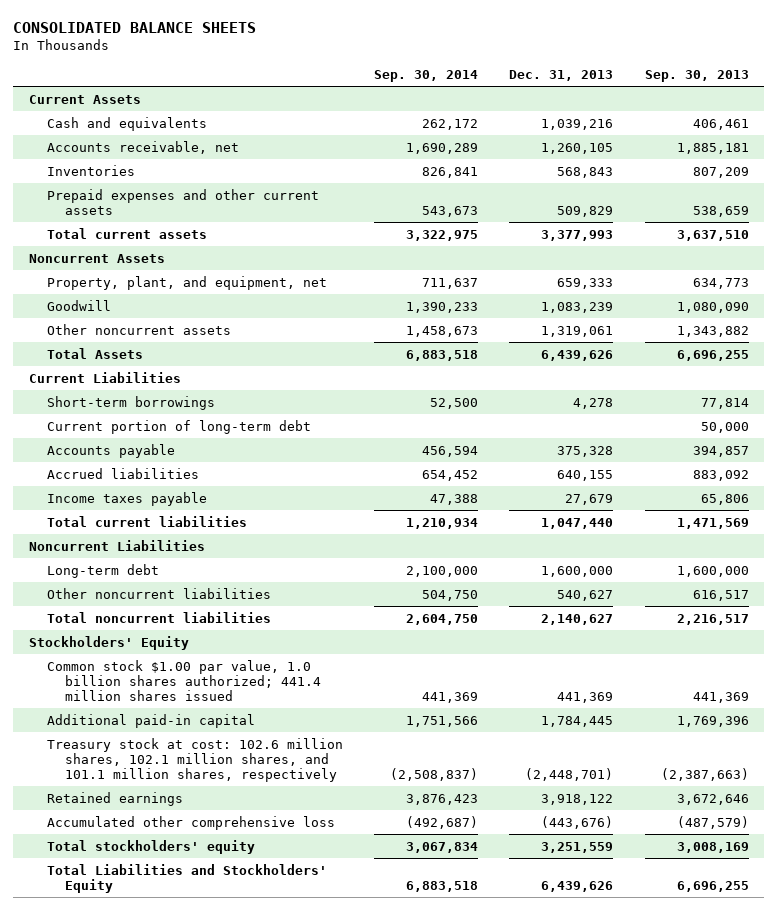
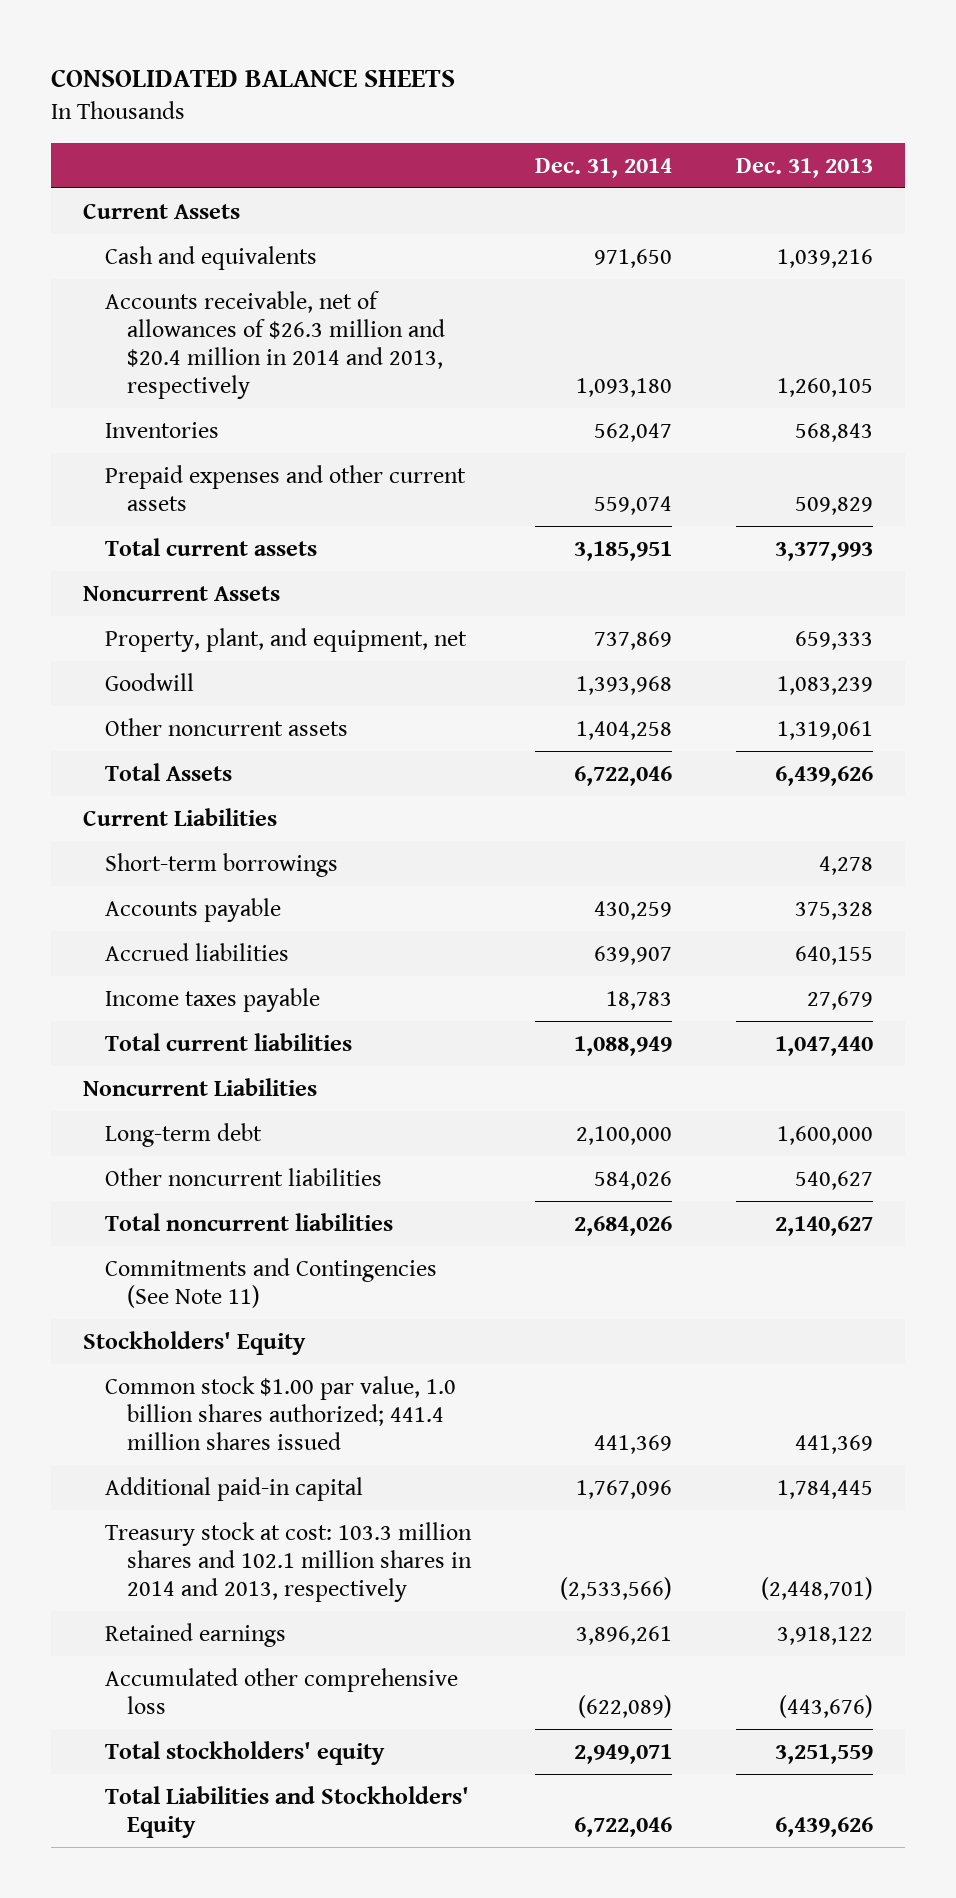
[374,70,479,83] Sep. 30, 2014 -> none
[644,70,749,83] Sep. 30, 2013 -> none
none -> [535,157,673,178] Dec. 31, 2014
[46,140,239,154] Accounts receivable, net -> [104,290,445,400] Accounts receivable, net of allowances of $26.3 million and $20.4 million in 2014 and 2013, respectively
[46,419,311,434] Current portion of long-term debt -> none
none -> [104,1257,437,1308] Commitments and Contingencies (See Note 11)
[46,737,343,782] Treasury stock at cost: 102.6 million shares, 102.1 million shares, and 101.1 million shares, respectively -> [104,1521,472,1603] Treasury stock at cost: 103.3 million shares and 102.1 million shares in 2014 and 2013, respectively

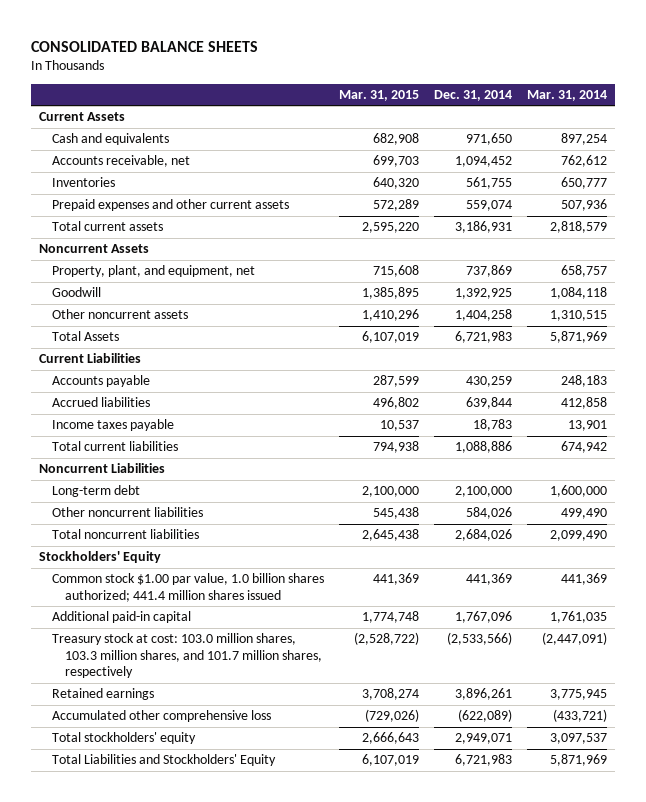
[736,157,874,178] Dec. 31, 2013 -> none
none -> [339,89,420,101] Mar. 31, 2015
none -> [527,89,608,101] Mar. 31, 2014
[104,290,445,400] Accounts receivable, net of allowances of $26.3 million and $20.4 million in 2014 and 2013, respectively -> [52,155,191,168] Accounts receivable, net
[576,378,673,398] 1,093,180 -> [455,156,513,168] 1,094,452
[594,422,673,442] 562,047 -> [466,177,513,190] 561,755
[574,540,673,561] 3,185,951 -> [455,221,513,234] 3,186,931
[576,675,673,695] 1,393,968 -> [455,288,513,300] 1,392,925
[574,765,673,786] 6,722,046 -> [455,331,513,344] 6,721,983
[104,852,338,877] Short-term borrowings -> none
[594,945,673,965] 639,907 -> [466,397,513,410] 639,844
[574,1035,673,1056] 1,088,949 -> [455,441,513,454] 1,088,886
[104,1257,437,1308] Commitments and Contingencies (See Note 11) -> none
[104,1521,472,1603] Treasury stock at cost: 103.3 million shares and 102.1 million shares in 2014 and 2013, respectively -> [52,633,323,679] Treasury stock at cost: 103.0 million shares, 103.3 million shares, and 101.7 million shares, respectively
[574,1816,673,1837] 6,722,046 -> [455,754,513,767] 6,721,983

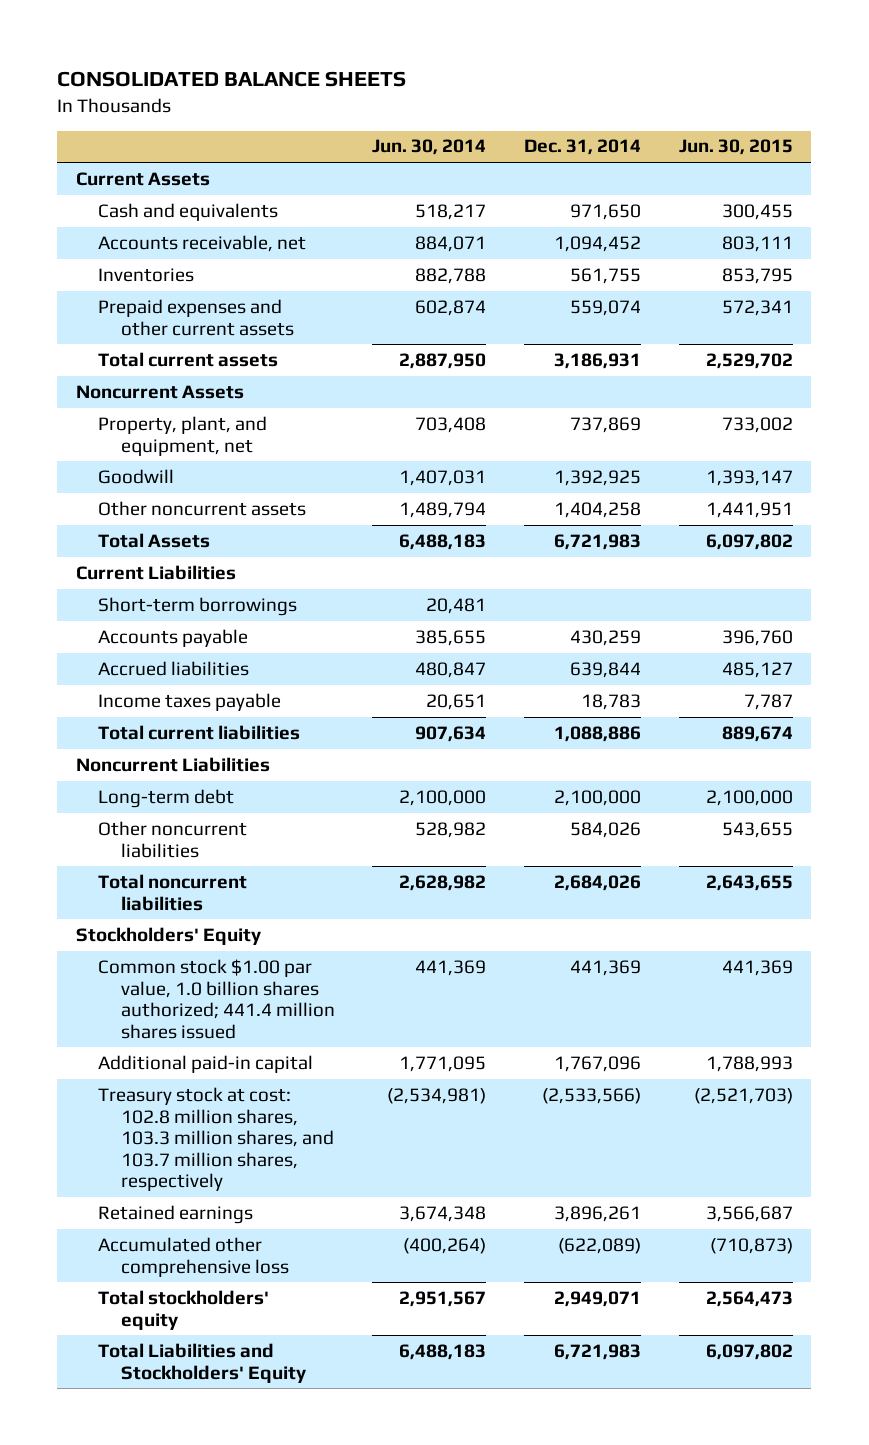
[339,89,420,101] Mar. 31, 2015 -> none
[527,89,608,101] Mar. 31, 2014 -> none
none -> [372,139,487,156] Jun. 30, 2014
none -> [678,139,793,156] Jun. 30, 2015
none -> [98,596,298,616] Short-term borrowings
[52,633,323,679] Treasury stock at cost: 103.0 million shares, 103.3 million shares, and 101.7 million shares, respectively -> [98,1086,334,1192] Treasury stock at cost: 102.8 million shares, 103.3 million shares, and 103.7 million shares, respectively

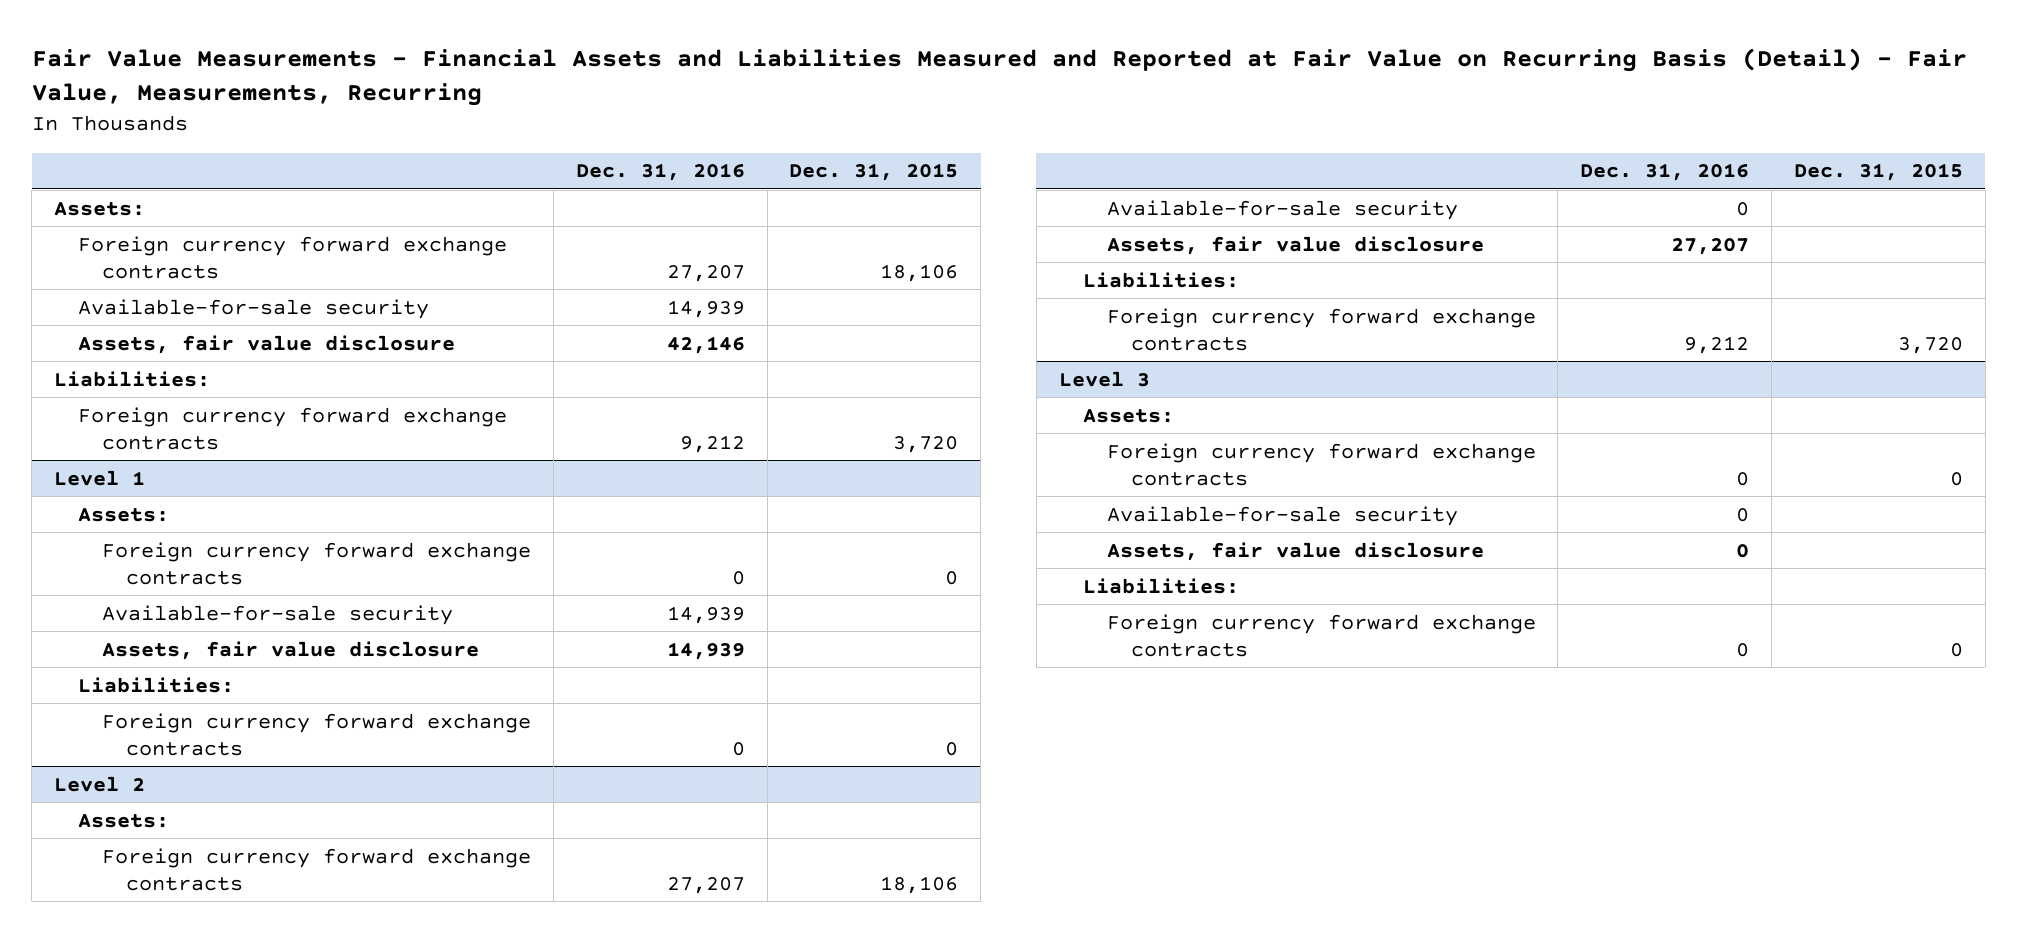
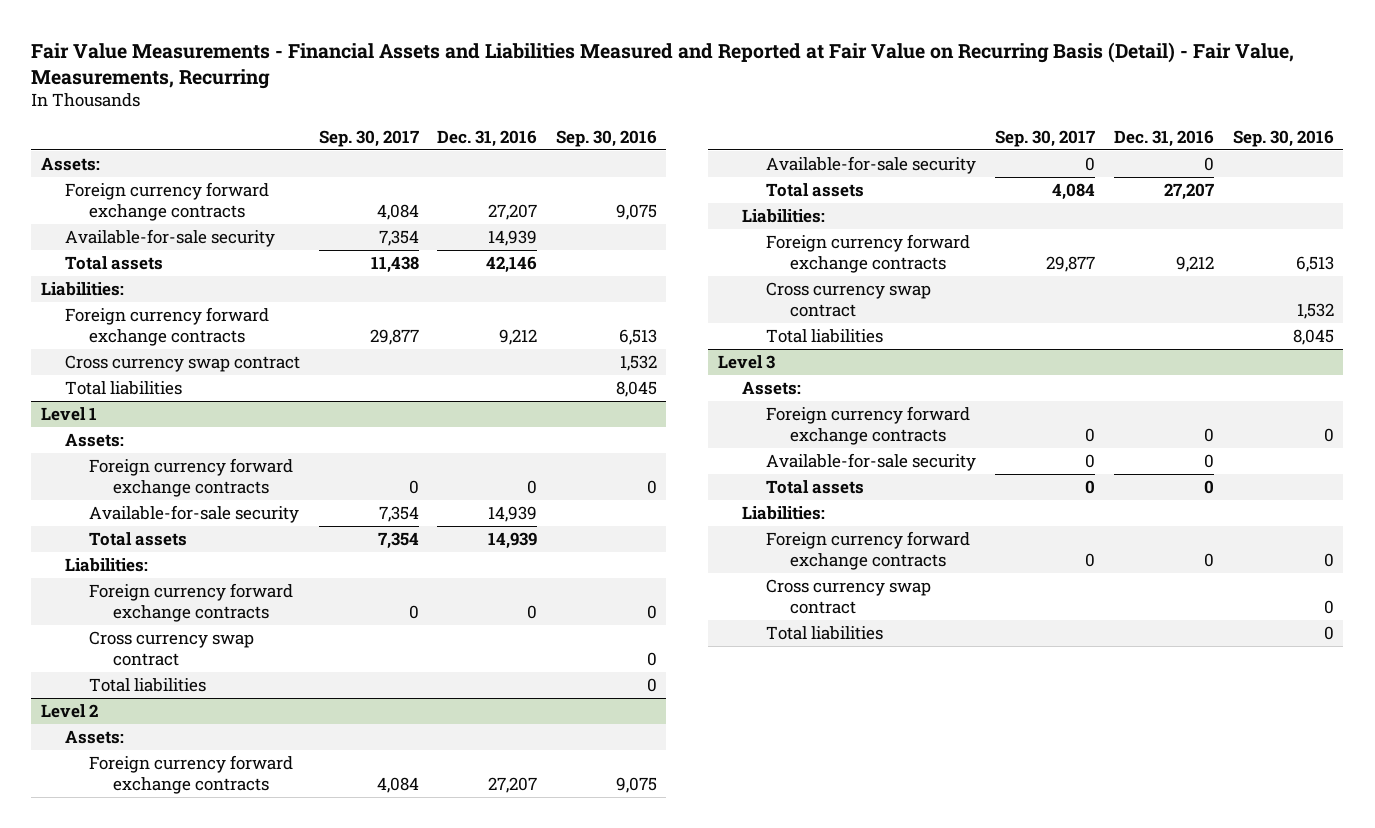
[789,163,959,182] Dec. 31, 2015 -> none
none -> [318,129,419,147] Sep. 30, 2017
none -> [555,129,657,147] Sep. 30, 2016
[77,334,455,354] Assets, fair value disclosure -> [64,256,163,271] Total assets
none -> [64,355,300,373] Cross currency swap contract
none -> [64,381,182,396] Total liabilities
[101,640,479,660] Assets, fair value disclosure -> [88,532,187,547] Total assets
none -> [88,631,254,667] Cross currency swap contract
none -> [88,678,206,693] Total liabilities
[1106,235,1484,255] Assets, fair value disclosure -> [765,183,864,198] Total assets
none -> [765,282,931,318] Cross currency swap contract
none -> [765,329,883,344] Total liabilities
[1106,541,1484,561] Assets, fair value disclosure -> [765,480,864,495] Total assets
none -> [765,579,931,615] Cross currency swap contract
none -> [765,626,883,641] Total liabilities

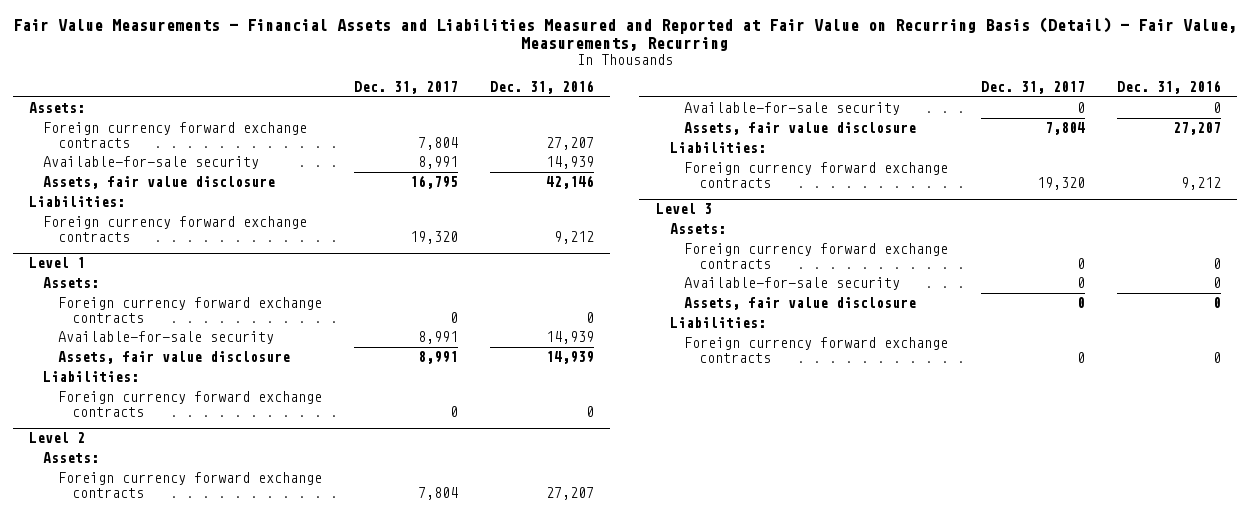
[318,129,419,147] Sep. 30, 2017 -> none
[555,129,657,147] Sep. 30, 2016 -> none
none -> [353,81,458,95] Dec. 31, 2017
[64,256,163,271] Total assets -> [43,176,276,190] Assets, fair value disclosure
[64,355,300,373] Cross currency swap contract -> none
[64,381,182,396] Total liabilities -> none
[88,532,187,547] Total assets -> [57,351,290,365] Assets, fair value disclosure
[88,631,254,667] Cross currency swap contract -> none
[88,678,206,693] Total liabilities -> none
[765,183,864,198] Total assets -> [684,122,917,136] Assets, fair value disclosure
[765,282,931,318] Cross currency swap contract -> none
[765,329,883,344] Total liabilities -> none
[765,480,864,495] Total assets -> [684,297,917,311] Assets, fair value disclosure
[765,579,931,615] Cross currency swap contract -> none
[765,626,883,641] Total liabilities -> none

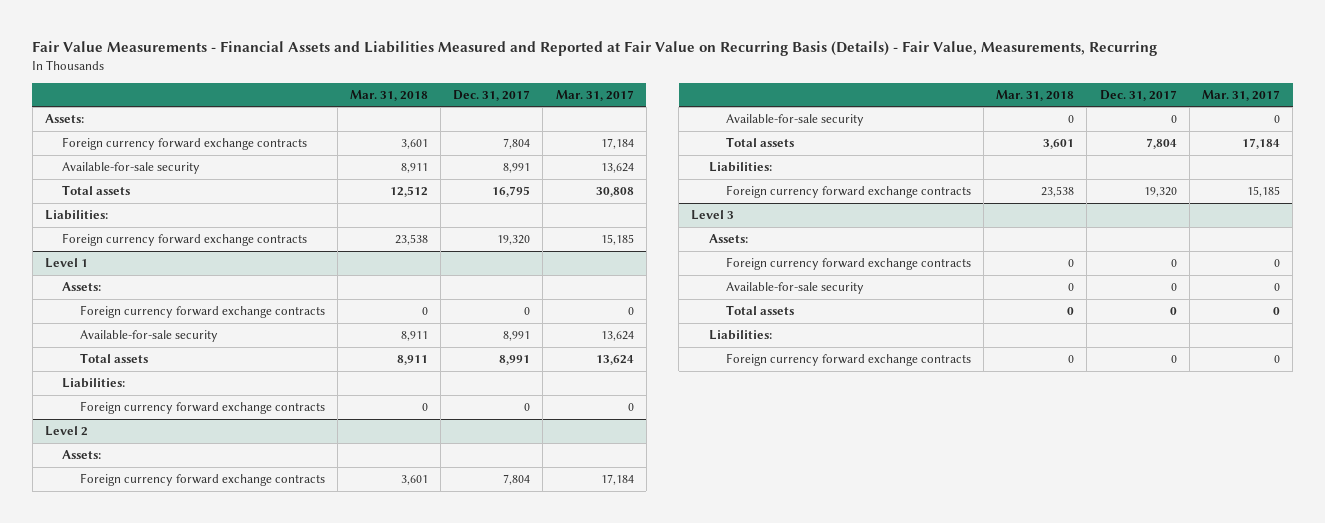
[12,16,1237,52] Fair Value Measurements - Financial Assets and Liabilities Measured and Reported at Fair Value on Recurring Basis (Detail) - Fair Value, Measurements, Recurring -> [32,41,1158,57] Fair Value Measurements - Financial Assets and Liabilities Measured and Reported at Fair Value on Recurring Basis (Details) - Fair Value, Measurements, Recurring
[490,80,595,95] Dec. 31, 2016 -> none
none -> [350,89,429,101] Mar. 31, 2018
none -> [555,89,634,101] Mar. 31, 2017
[43,176,276,190] Assets, fair value disclosure -> [62,185,131,196] Total assets
[57,351,290,365] Assets, fair value disclosure -> [79,353,148,364] Total assets
[684,122,917,136] Assets, fair value disclosure -> [725,137,794,148] Total assets
[684,297,917,311] Assets, fair value disclosure -> [725,305,794,316] Total assets

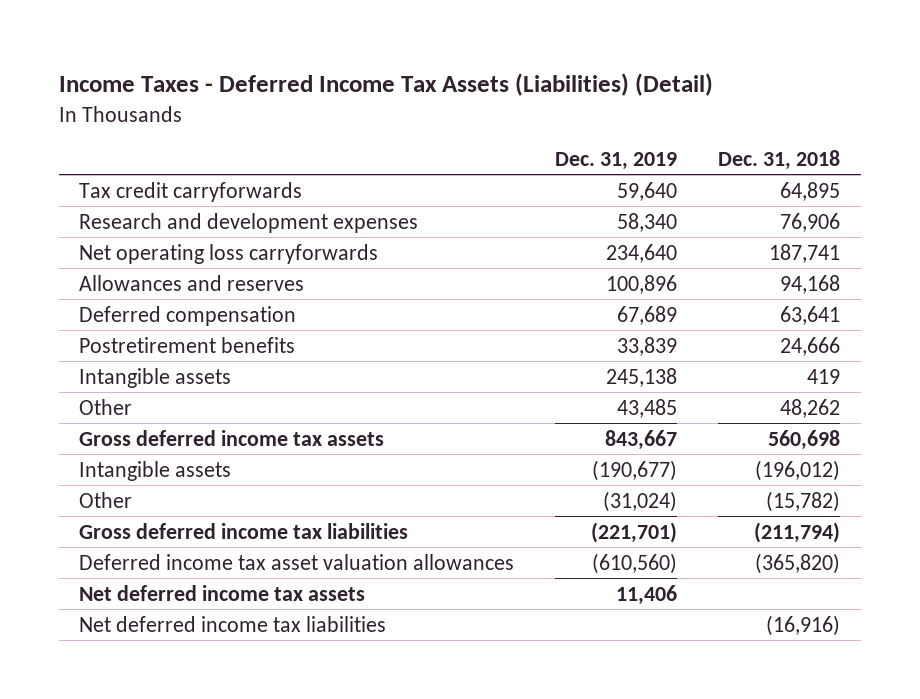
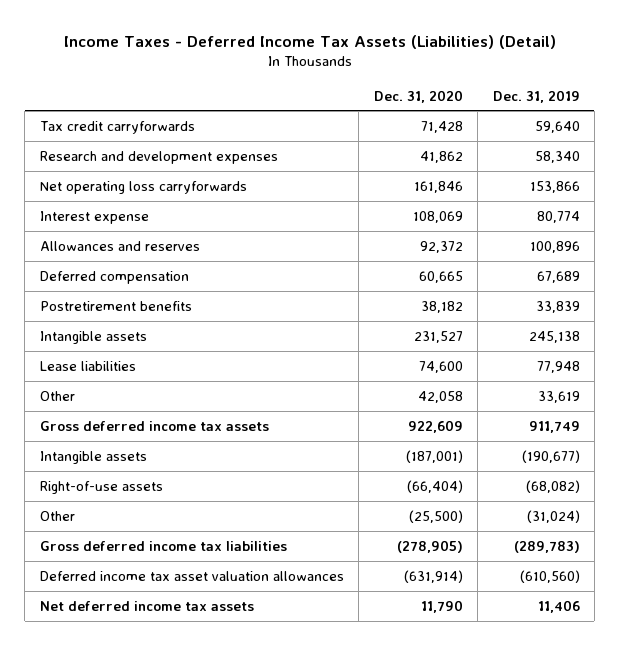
[718,149,841,170] Dec. 31, 2018 -> none
none -> [373,89,463,103] Dec. 31, 2020
[606,243,678,263] 234,640 -> [529,180,580,193] 153,866
none -> [39,210,149,224] Interest expense
none -> [39,360,136,371] Lease liabilities
[617,398,678,418] 43,485 -> [537,390,580,403] 33,619
[605,429,678,450] 843,667 -> [528,420,580,433] 911,749
none -> [39,480,163,494] Right-of-use assets
[591,521,678,543] (221,701) -> [513,540,580,553] (289,783)
[79,615,387,632] Net deferred income tax liabilities -> none

